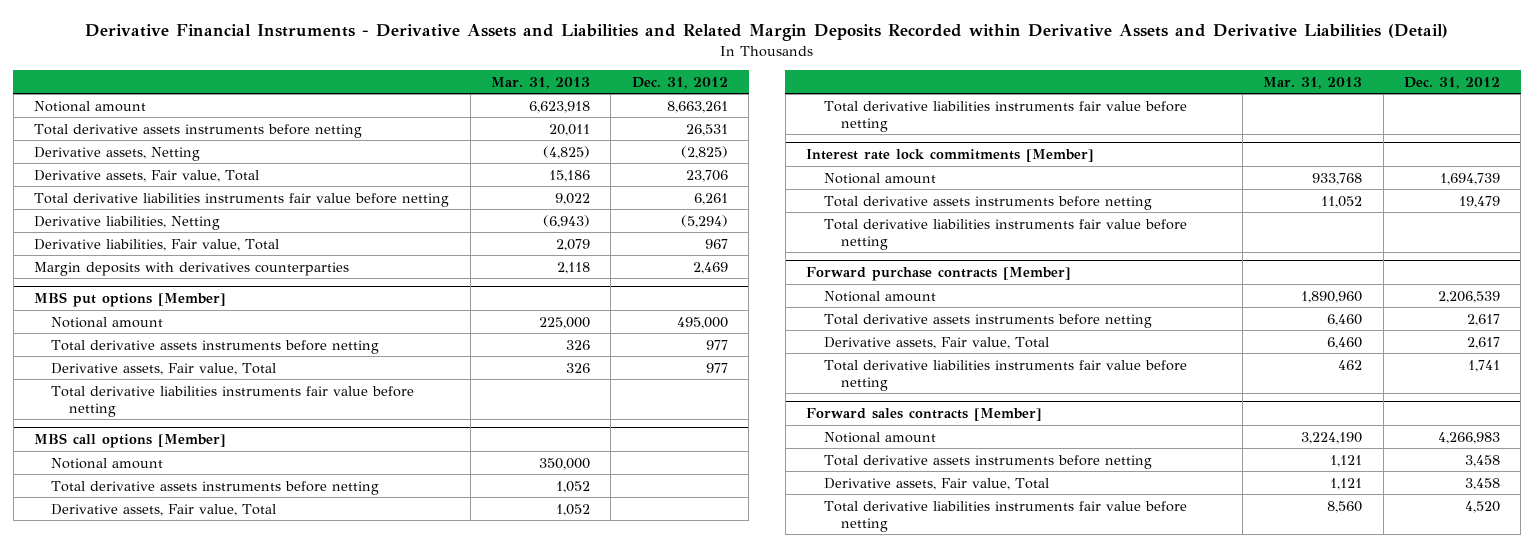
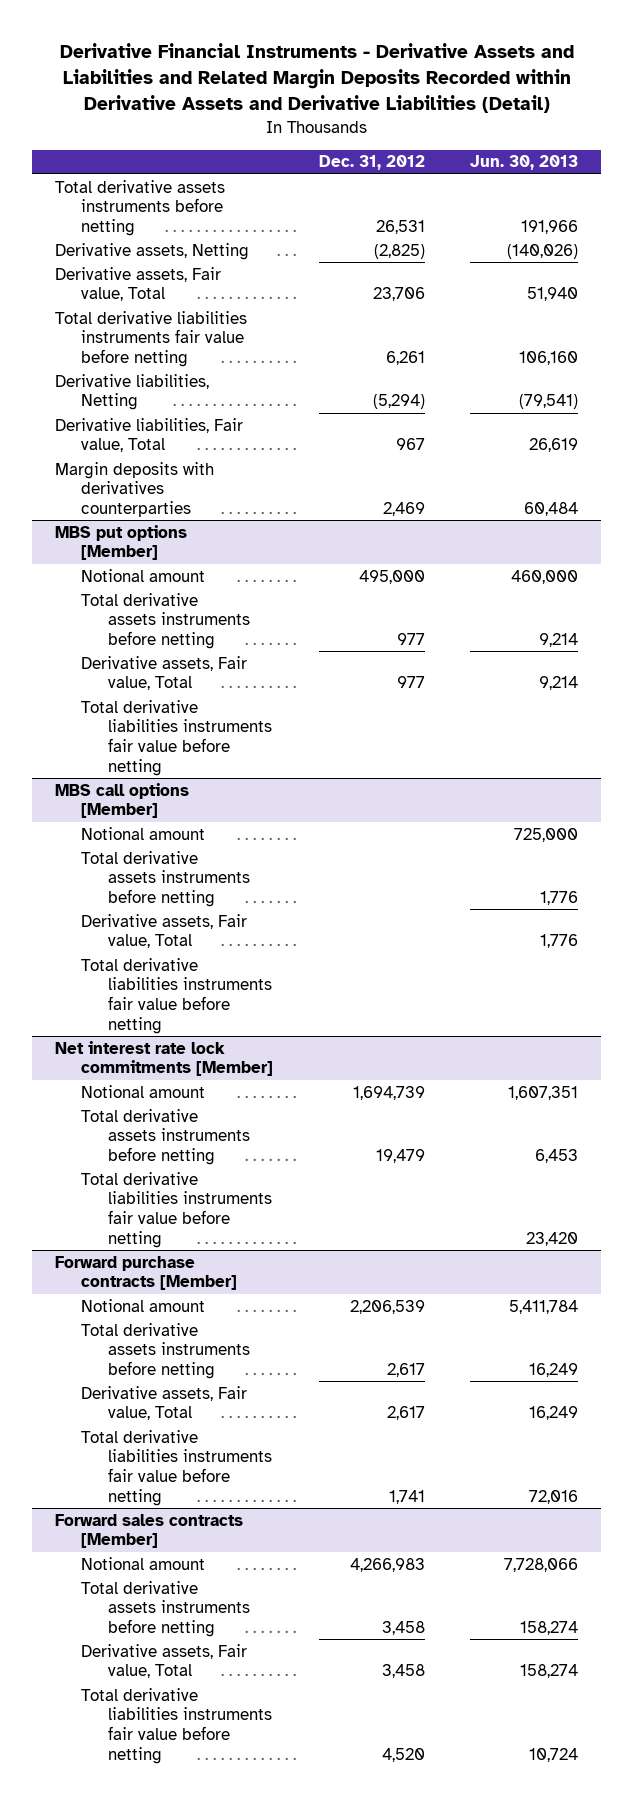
[491,76,591,89] Mar. 31, 2013 -> none
none -> [470,155,579,171] Jun. 30, 2013
[34,100,147,112] Notional amount -> none
[806,149,1095,163] Interest rate lock commitments [Member] -> [55,1040,274,1077] Net interest rate lock commitments [Member]

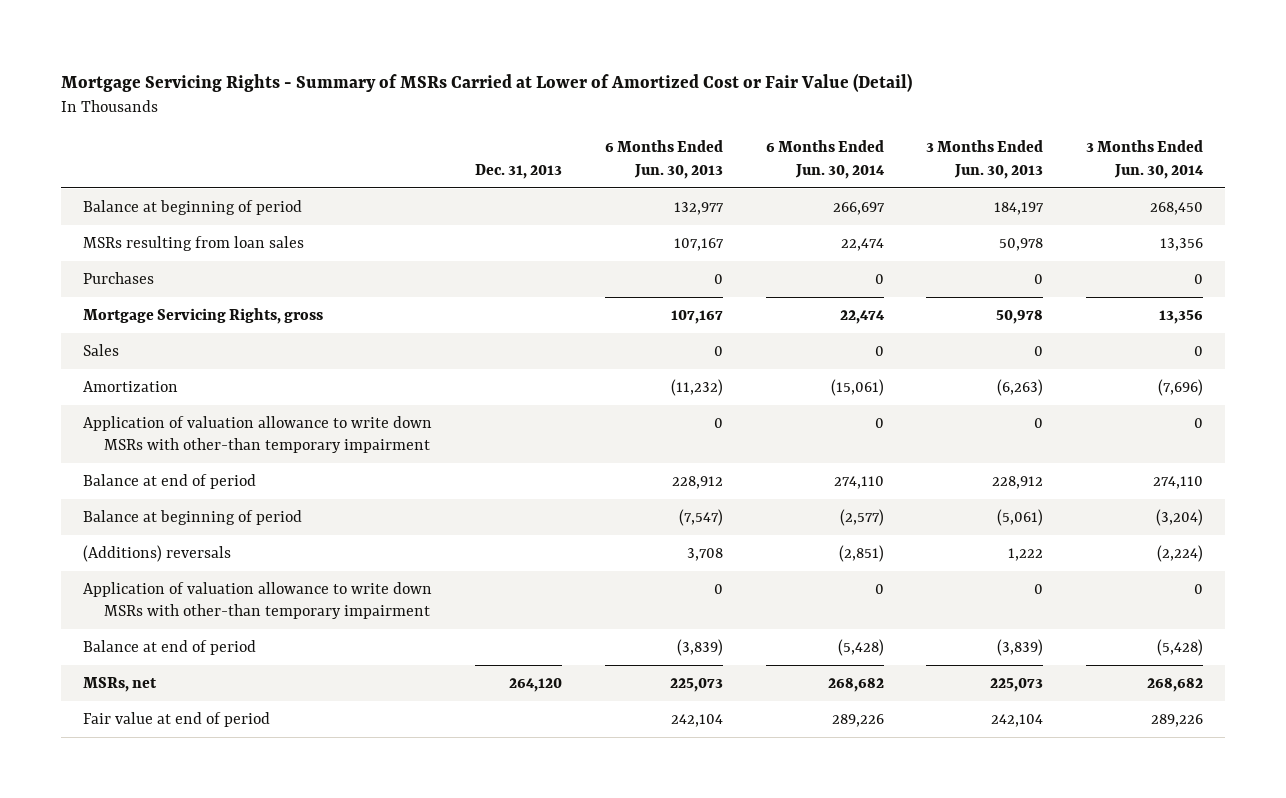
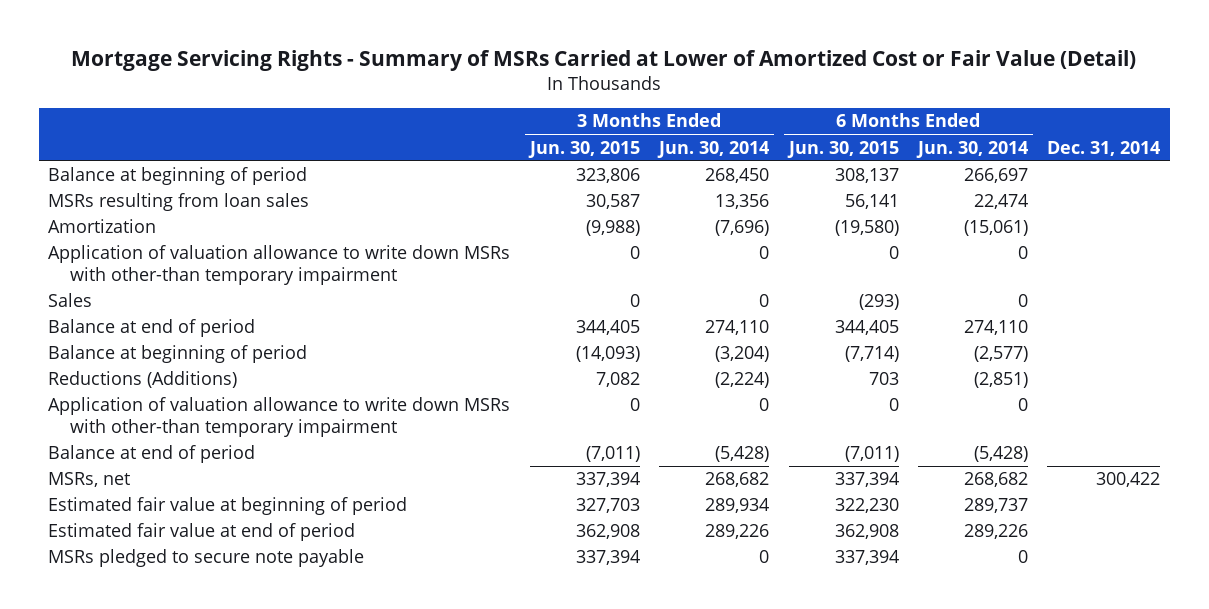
[474,164,562,180] Dec. 31, 2013 -> none
[604,140,723,180] 6 Months Ended Jun. 30, 2013 -> none
[926,140,1044,180] 3 Months Ended Jun. 30, 2013 -> none
none -> [527,140,640,158] Jun. 30, 2015
none -> [786,140,899,158] Jun. 30, 2015
none -> [1047,140,1161,156] Dec. 31, 2014
[82,271,154,284] Purchases -> none
[82,307,323,324] Mortgage Servicing Rights, gross -> none
[82,343,119,356] Sales -> [48,293,93,308] Sales
[82,544,231,562] (Additions) reversals -> [48,371,238,389] Reductions (Additions)
[82,711,270,727] Fair value at end of period -> [48,497,408,516] Estimated fair value at beginning of period
[831,713,884,727] 289,226 -> [964,498,1029,514] 289,737
[1151,713,1204,727] 289,226 -> [705,498,770,514] 289,934
none -> [48,523,356,542] Estimated fair value at end of period
none -> [48,549,365,568] MSRs pledged to secure note payable

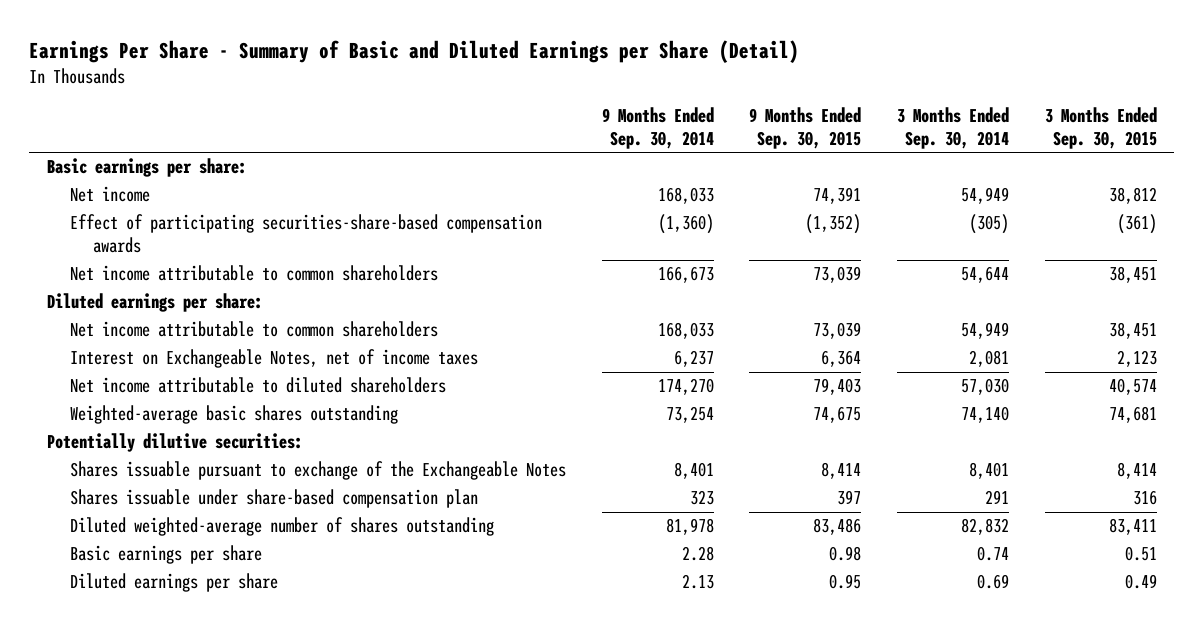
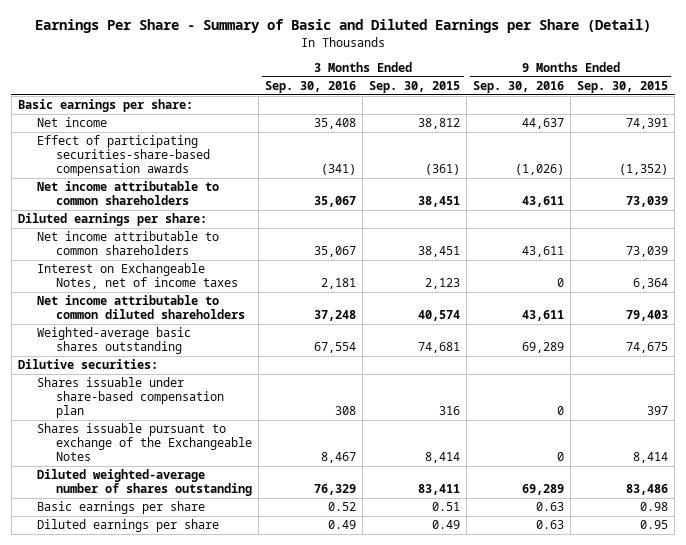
[601,106,714,149] 9 Months Ended Sep. 30, 2014 -> none
[896,106,1009,149] 3 Months Ended Sep. 30, 2014 -> none
none -> [265,81,357,94] Sep. 30, 2016
none -> [473,81,565,94] Sep. 30, 2016
[69,377,446,394] Net income attributable to diluted shareholders -> [37,295,246,320] Net income attributable to common diluted shareholders
[47,433,304,453] Potentially dilutive securities: -> [17,359,158,370] Dilutive securities:
[69,461,566,481] Shares issuable pursuant to exchange of the Exchangeable Notes -> [37,423,253,462] Shares issuable pursuant to exchange of the Exchangeable Notes

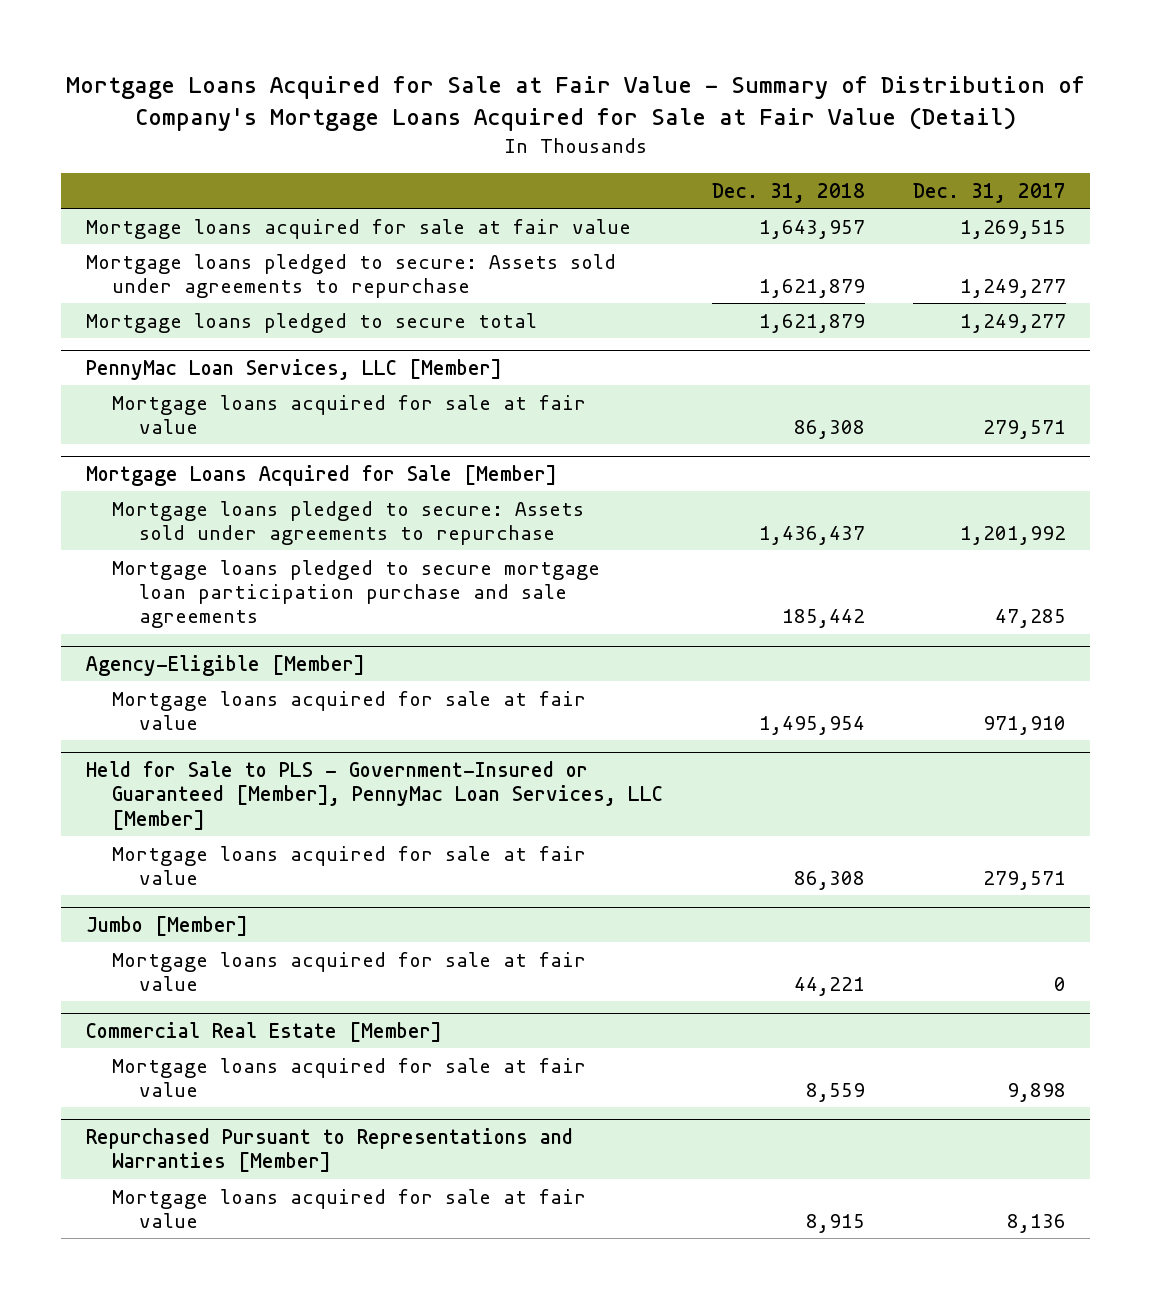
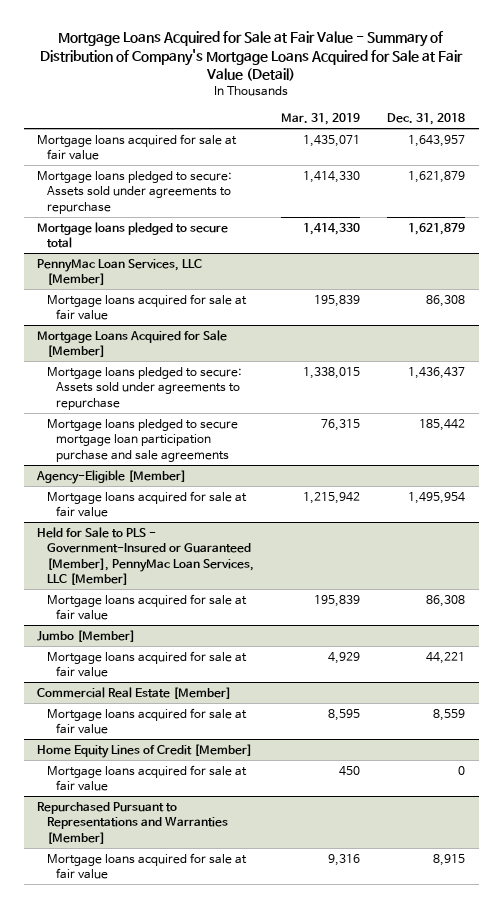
[913,182,1067,203] Dec. 31, 2017 -> none
none -> [280,113,360,126] Mar. 31, 2019
none -> [37,743,253,758] Home Equity Lines of Credit [Member]
none -> [46,764,247,792] Mortgage loans acquired for sale at fair value

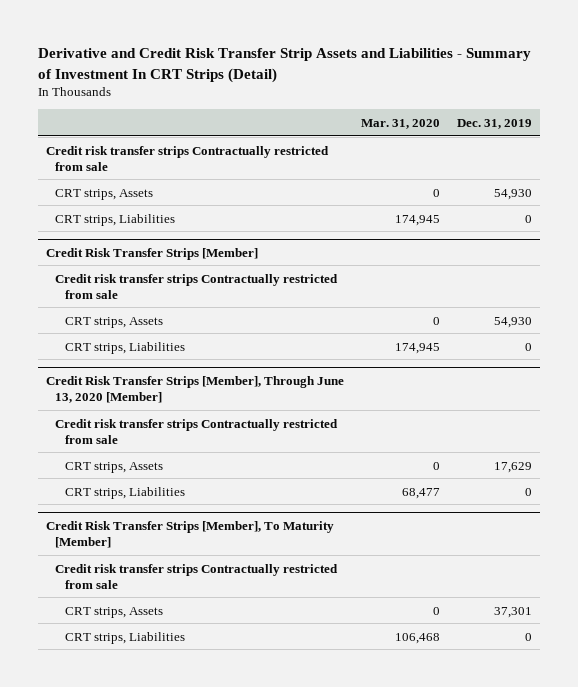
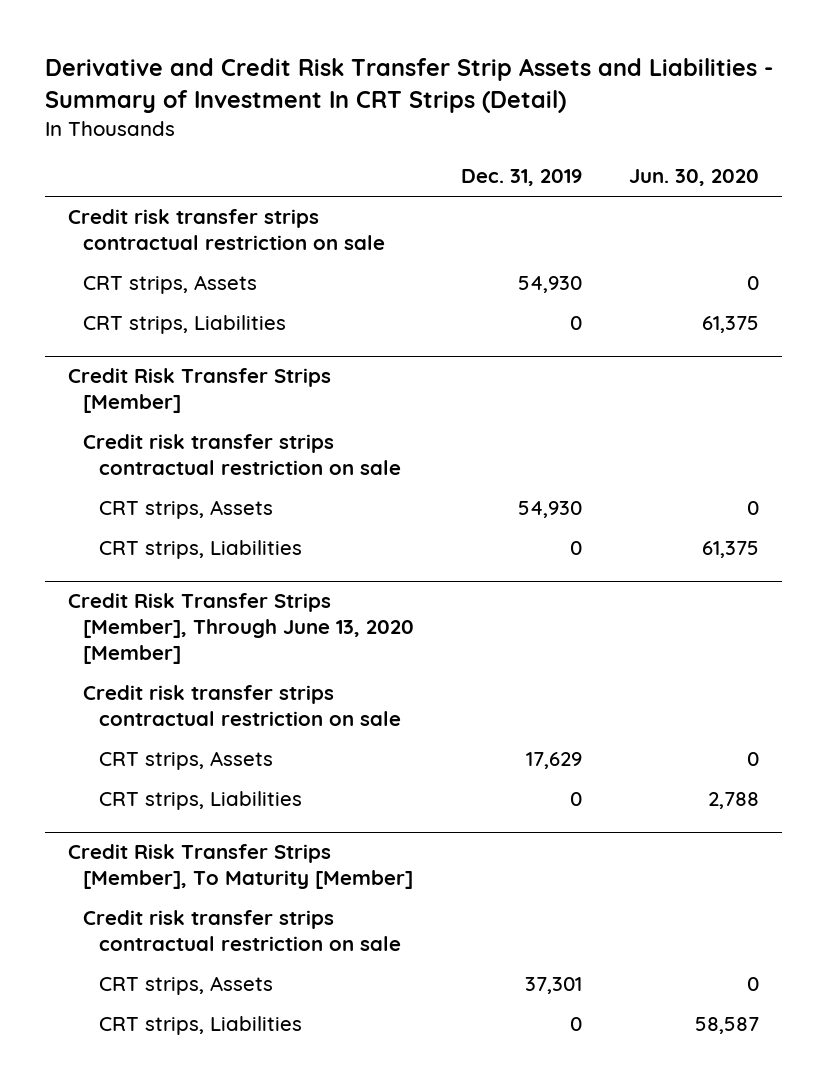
[360,118,440,129] Mar. 31, 2020 -> none
none -> [628,169,759,187] Jun. 30, 2020
[46,145,330,171] Credit risk transfer strips Contractually restricted from sale -> [67,209,386,251] Credit risk transfer strips contractual restriction on sale
[55,273,339,299] Credit risk transfer strips Contractually restricted from sale -> [83,434,402,476] Credit risk transfer strips contractual restriction on sale
[55,418,339,444] Credit risk transfer strips Contractually restricted from sale -> [83,685,402,727] Credit risk transfer strips contractual restriction on sale
[55,563,339,589] Credit risk transfer strips Contractually restricted from sale -> [83,910,402,952] Credit risk transfer strips contractual restriction on sale

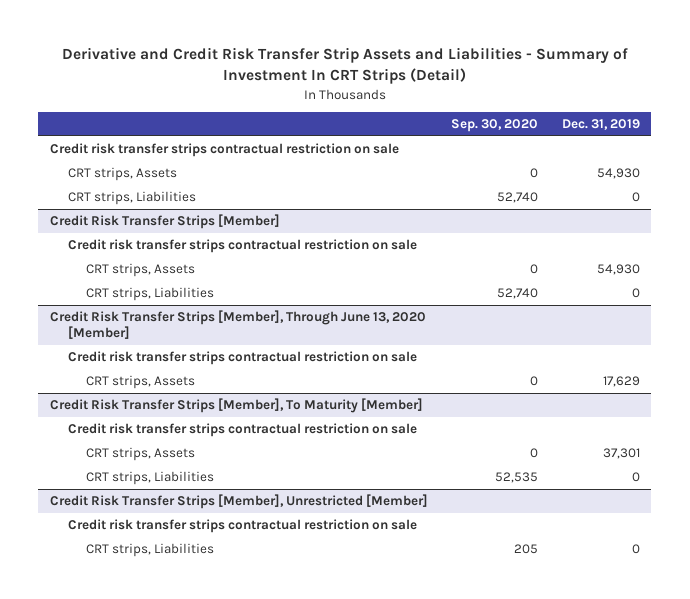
[628,169,759,187] Jun. 30, 2020 -> none
none -> [451,119,539,133] Sep. 30, 2020
[99,791,303,811] CRT strips, Liabilities -> none
none -> [49,494,428,510] Credit Risk Transfer Strips [Member], Unrestricted [Member]
none -> [68,519,418,534] Credit risk transfer strips contractual restriction on sale
none -> [86,543,215,558] CRT strips, Liabilities

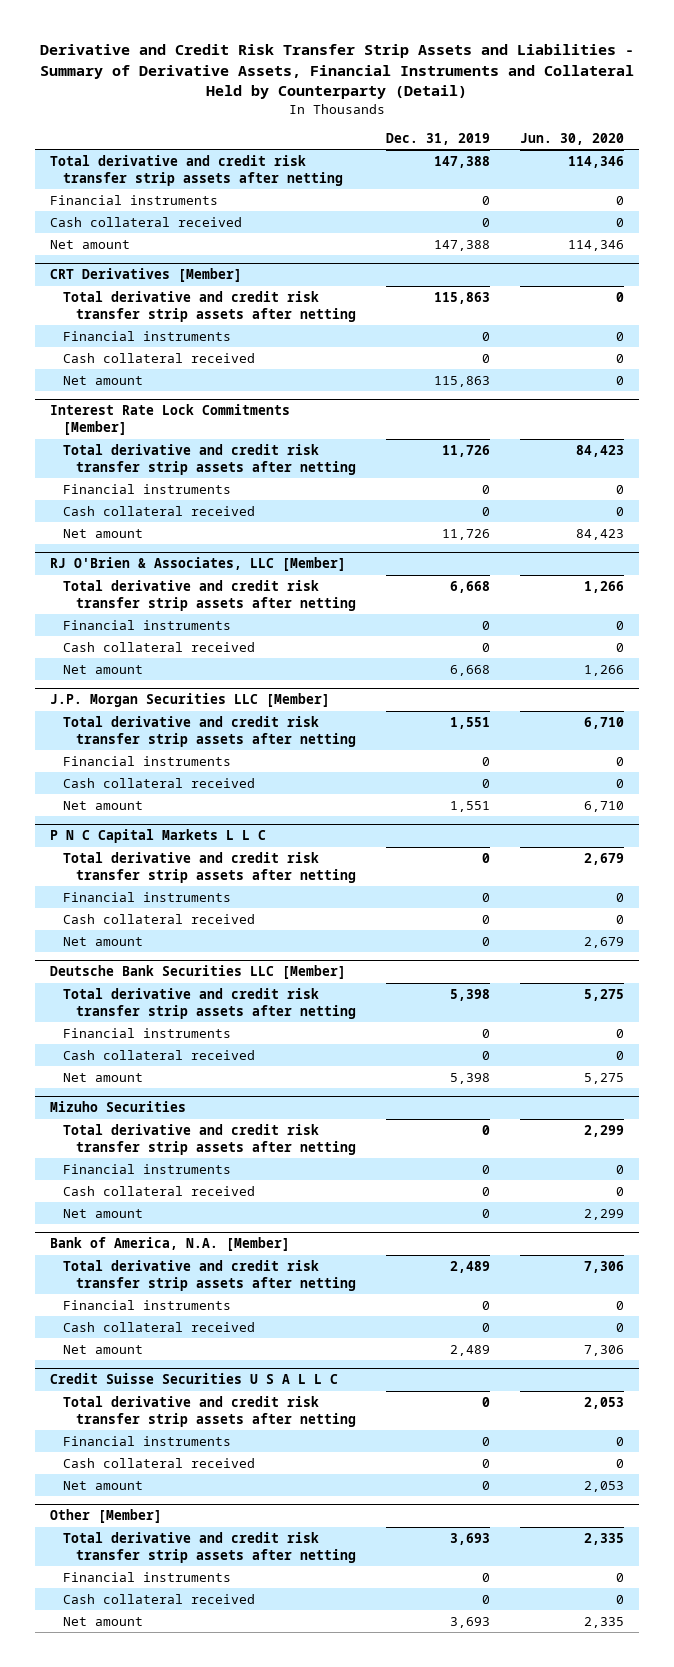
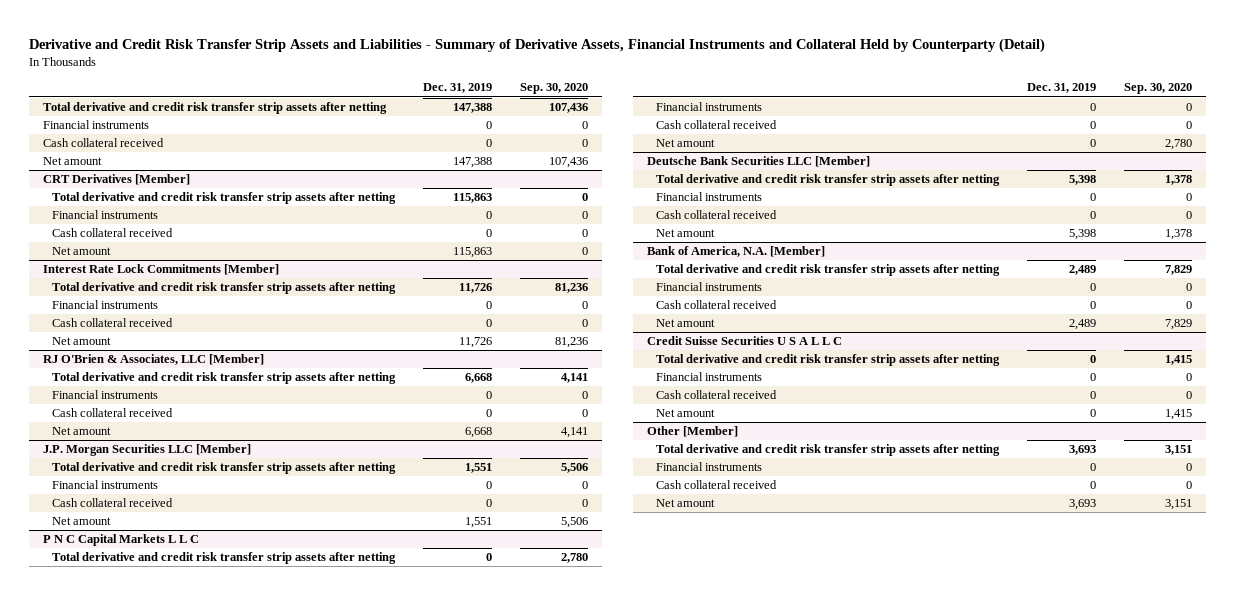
[519,132,624,145] Jun. 30, 2020 -> none
none -> [520,83,589,95] Sep. 30, 2020
[49,1101,186,1113] Mizuho Securities -> none
[62,1123,356,1155] Total derivative and credit risk transfer strip assets after netting -> none
[62,1163,231,1174] Financial instruments -> none
[62,1185,255,1196] Cash collateral received -> none
[62,1208,143,1218] Net amount -> none

